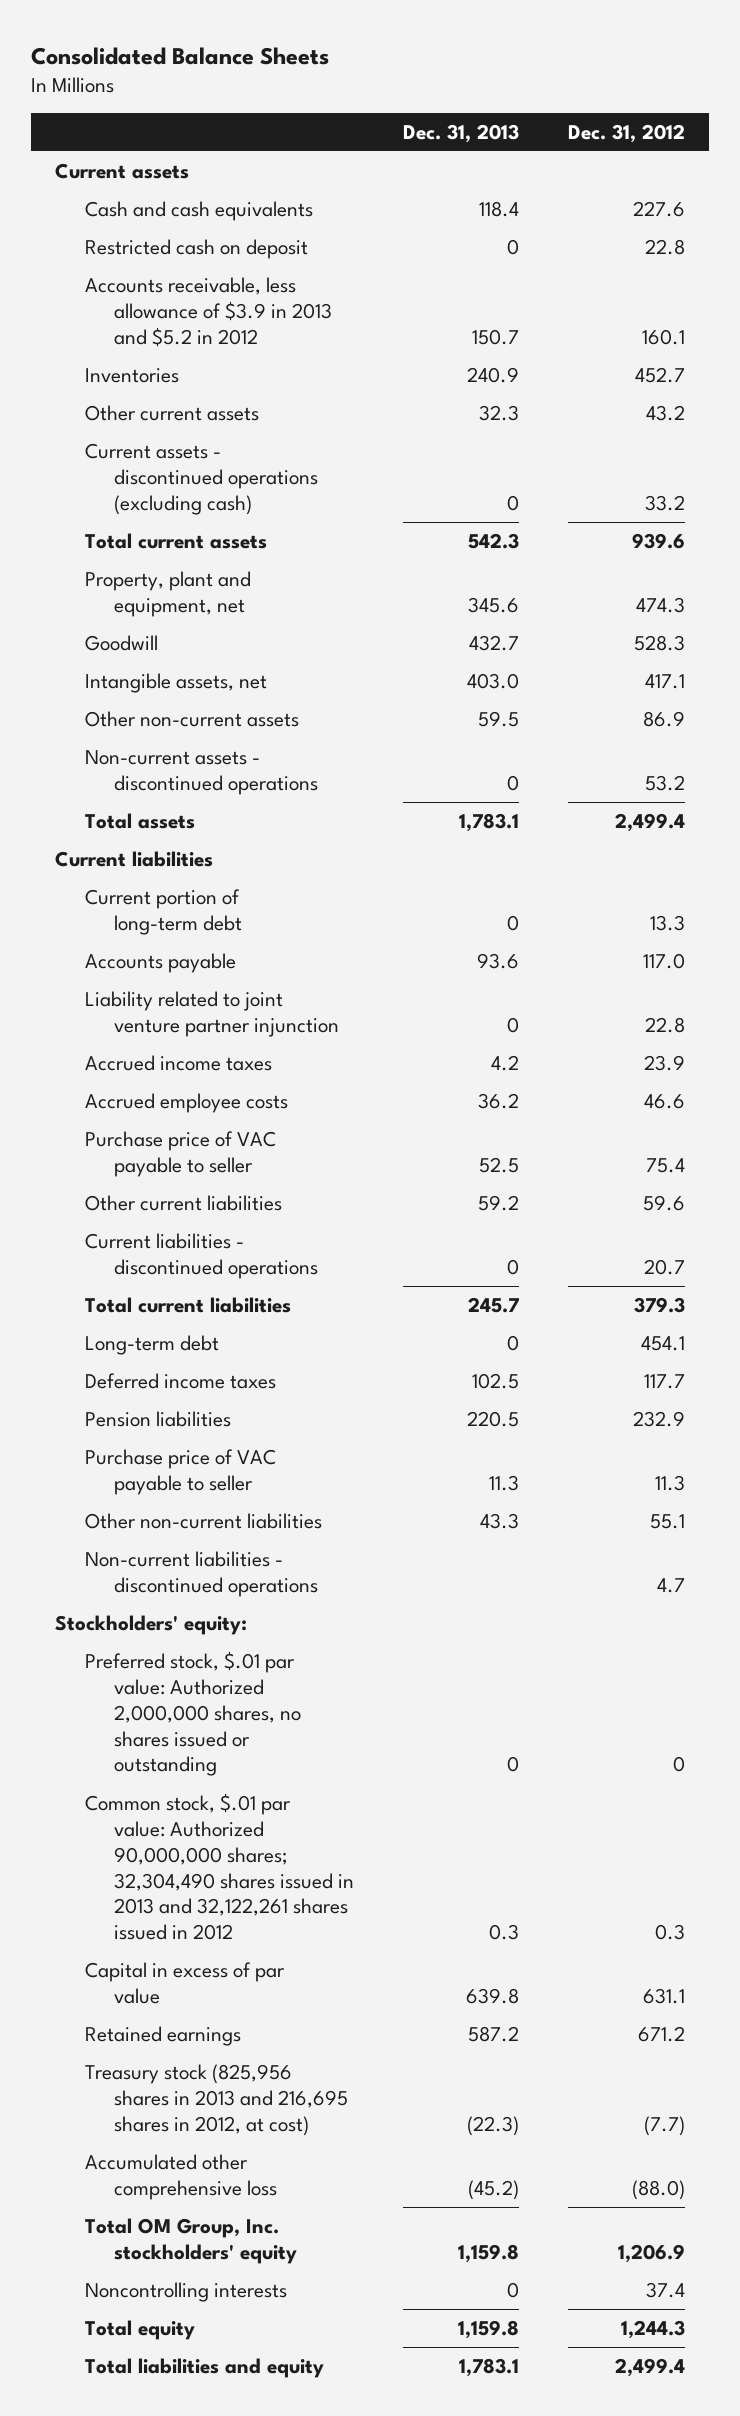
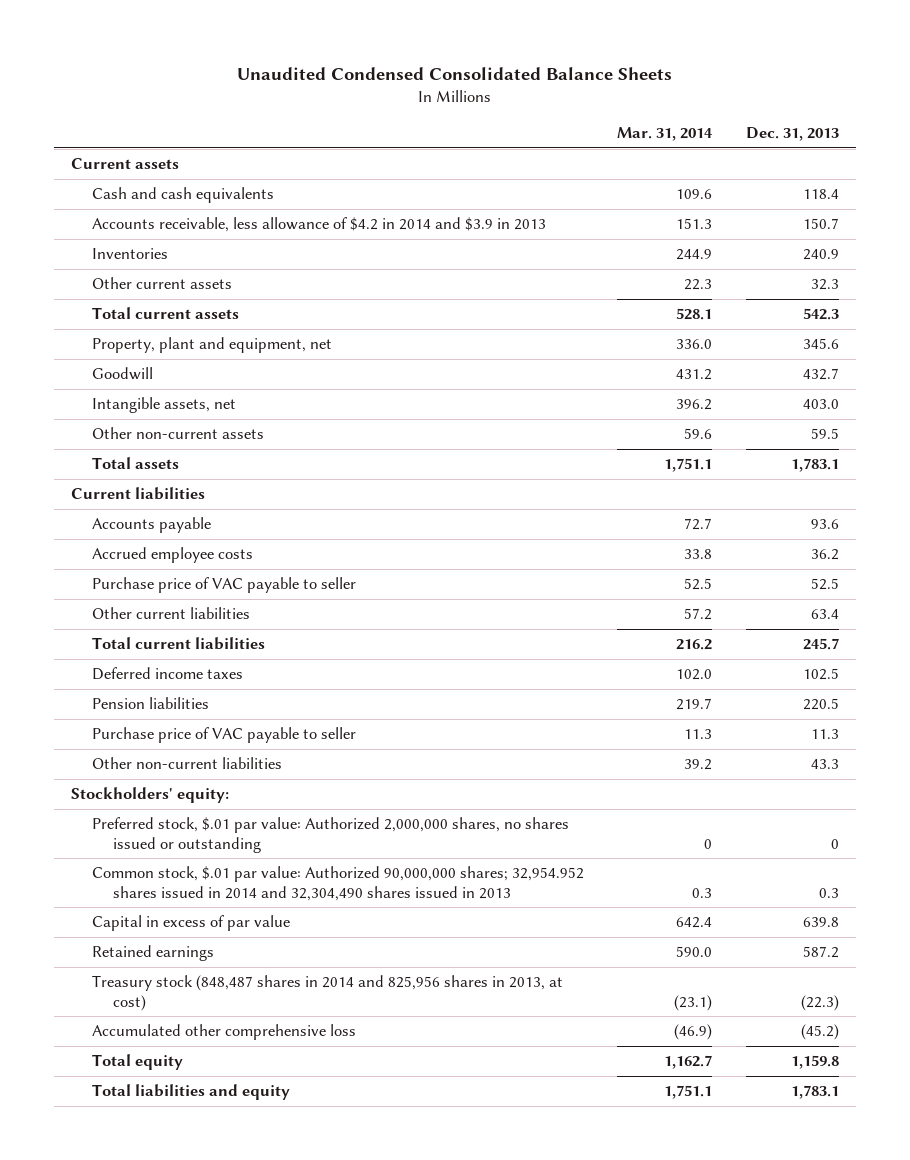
[31,46,330,65] Consolidated Balance Sheets -> [237,66,673,80] Unaudited Condensed Consolidated Balance Sheets
[567,123,685,143] Dec. 31, 2012 -> none
none -> [617,127,714,142] Mar. 31, 2014
[84,238,308,259] Restricted cash on deposit -> none
[84,276,333,347] Accounts receivable, less allowance of $3.9 in 2013 and $5.2 in 2012 -> [91,217,546,233] Accounts receivable, less allowance of $4.2 in 2014 and $3.9 in 2013
[84,442,319,515] Current assets - discontinued operations (excluding cash) -> none
[84,749,319,795] Non-current assets - discontinued operations -> none
[84,888,243,935] Current portion of long-term debt -> none
[84,990,340,1037] Liability related to joint venture partner injunction -> none
[84,1054,272,1071] Accrued income taxes -> none
[84,1232,319,1279] Current liabilities - discontinued operations -> none
[477,1194,519,1211] 59.2 -> [810,609,839,620] 63.4
[84,1334,219,1355] Long-term debt -> none
[84,1550,319,1597] Non-current liabilities - discontinued operations -> none
[84,1792,355,1941] Common stock, $.01 par value: Authorized 90,000,000 shares; 32,304,490 shares issued in 2013 and 32,122,261 shares issued in 2012 -> [91,866,584,901] Common stock, $.01 par value: Authorized 90,000,000 shares; 32,954.952 shares issued in 2014 and 32,304,490 shares issued in 2013
[84,2063,349,2136] Treasury stock (825,956 shares in 2013 and 216,695 shares in 2012, at cost) -> [91,975,563,1011] Treasury stock (848,487 shares in 2014 and 825,956 shares in 2013, at cost)
[84,2217,298,2264] Total OM Group, Inc. stockholders' equity -> none
[84,2281,287,2302] Noncontrolling interests -> none

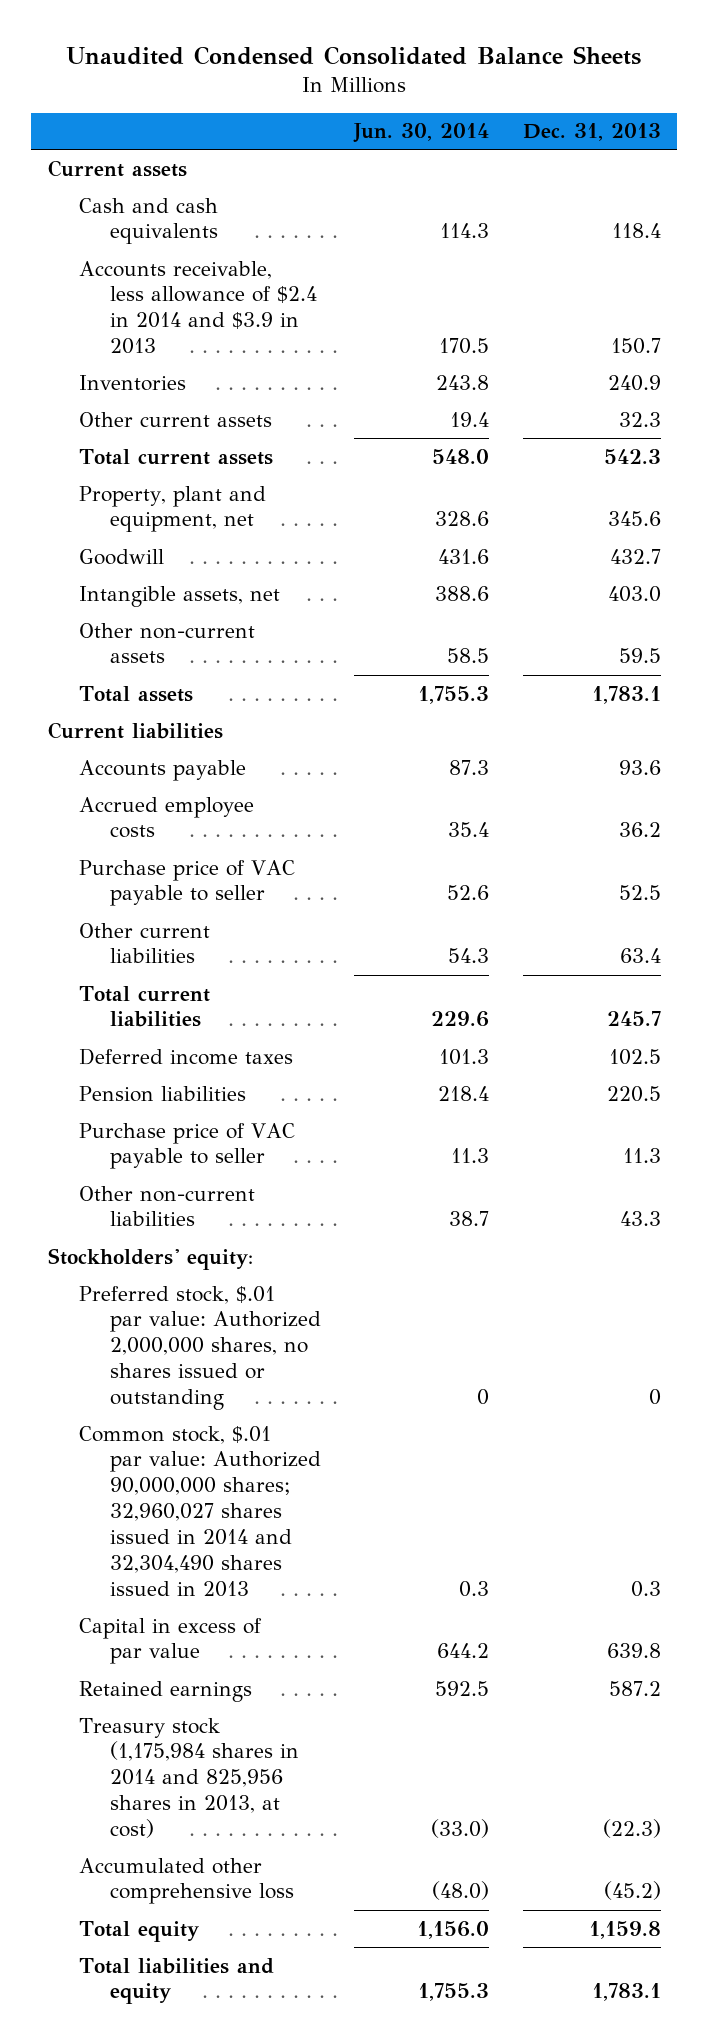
[617,127,714,142] Mar. 31, 2014 -> none
none -> [353,123,490,144] Jun. 30, 2014
[91,217,546,233] Accounts receivable, less allowance of $4.2 in 2014 and $3.9 in 2013 -> [79,260,318,355] Accounts receivable, less allowance of $2.4 in 2014 and $3.9 in 2013
[91,866,584,901] Common stock, $.01 par value: Authorized 90,000,000 shares; 32,954.952 shares issued in 2014 and 32,304,490 shares issued in 2013 -> [79,1425,322,1597] Common stock, $.01 par value: Authorized 90,000,000 shares; 32,960,027 shares issued in 2014 and 32,304,490 shares issued in 2013
[91,975,563,1011] Treasury stock (848,487 shares in 2014 and 825,956 shares in 2013, at cost) -> [79,1717,300,1838] Treasury stock (1,175,984 shares in 2014 and 825,956 shares in 2013, at cost)

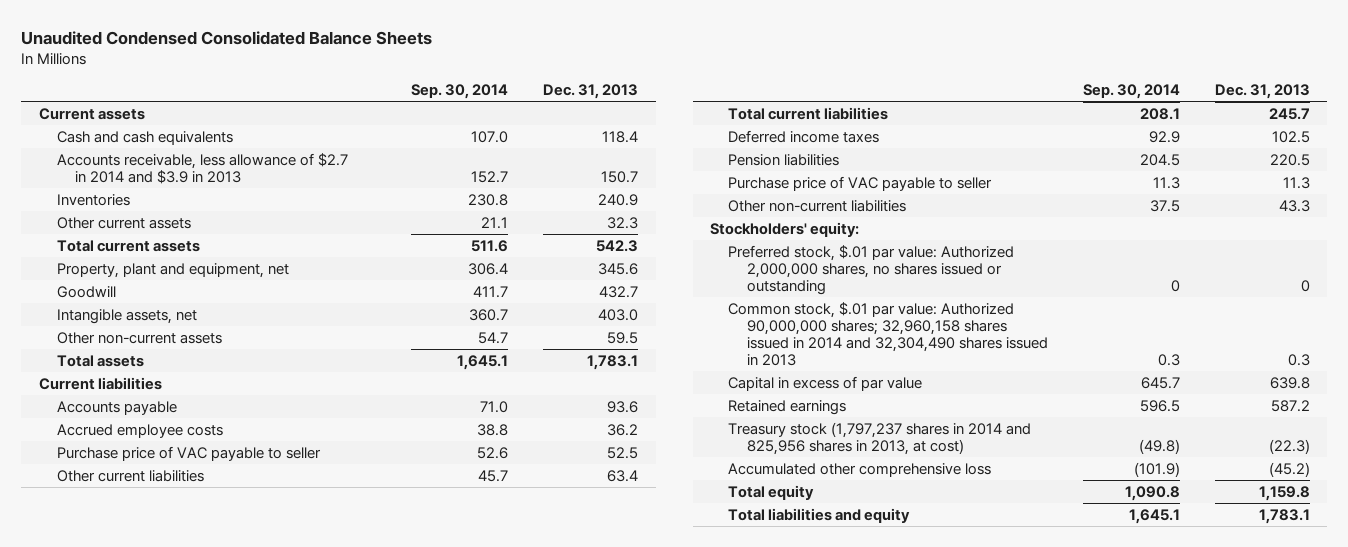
[353,123,490,144] Jun. 30, 2014 -> none
none -> [410,84,508,100] Sep. 30, 2014
[79,260,318,355] Accounts receivable, less allowance of $2.4 in 2014 and $3.9 in 2013 -> [56,152,348,184] Accounts receivable, less allowance of $2.7 in 2014 and $3.9 in 2013
[79,1425,322,1597] Common stock, $.01 par value: Authorized 90,000,000 shares; 32,960,027 shares issued in 2014 and 32,304,490 shares issued in 2013 -> [728,301,1048,366] Common stock, $.01 par value: Authorized 90,000,000 shares; 32,960,158 shares issued in 2014 and 32,304,490 shares issued in 2013
[79,1717,300,1838] Treasury stock (1,175,984 shares in 2014 and 825,956 shares in 2013, at cost) -> [728,421,1032,455] Treasury stock (1,797,237 shares in 2014 and 825,956 shares in 2013, at cost)

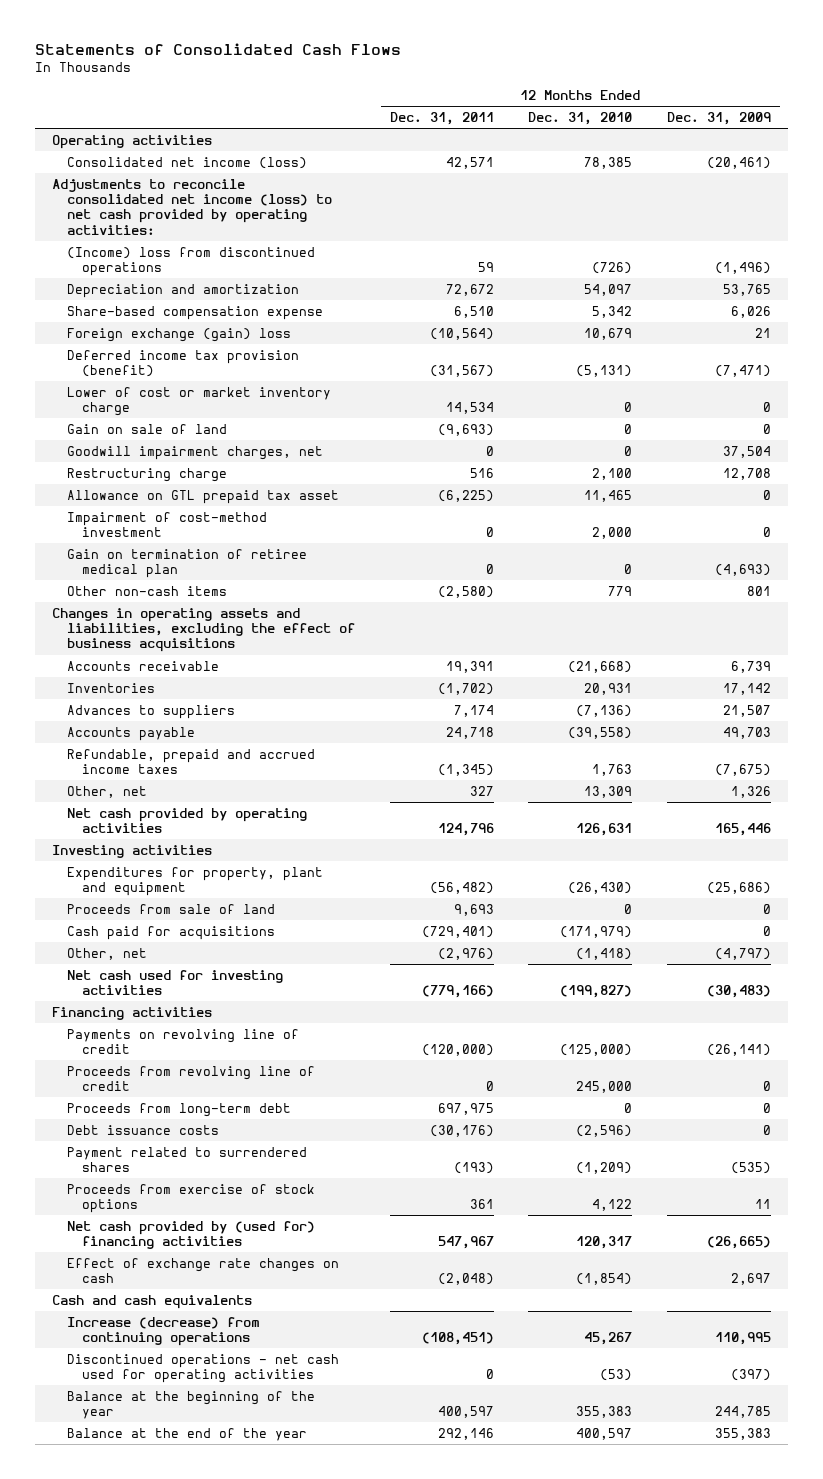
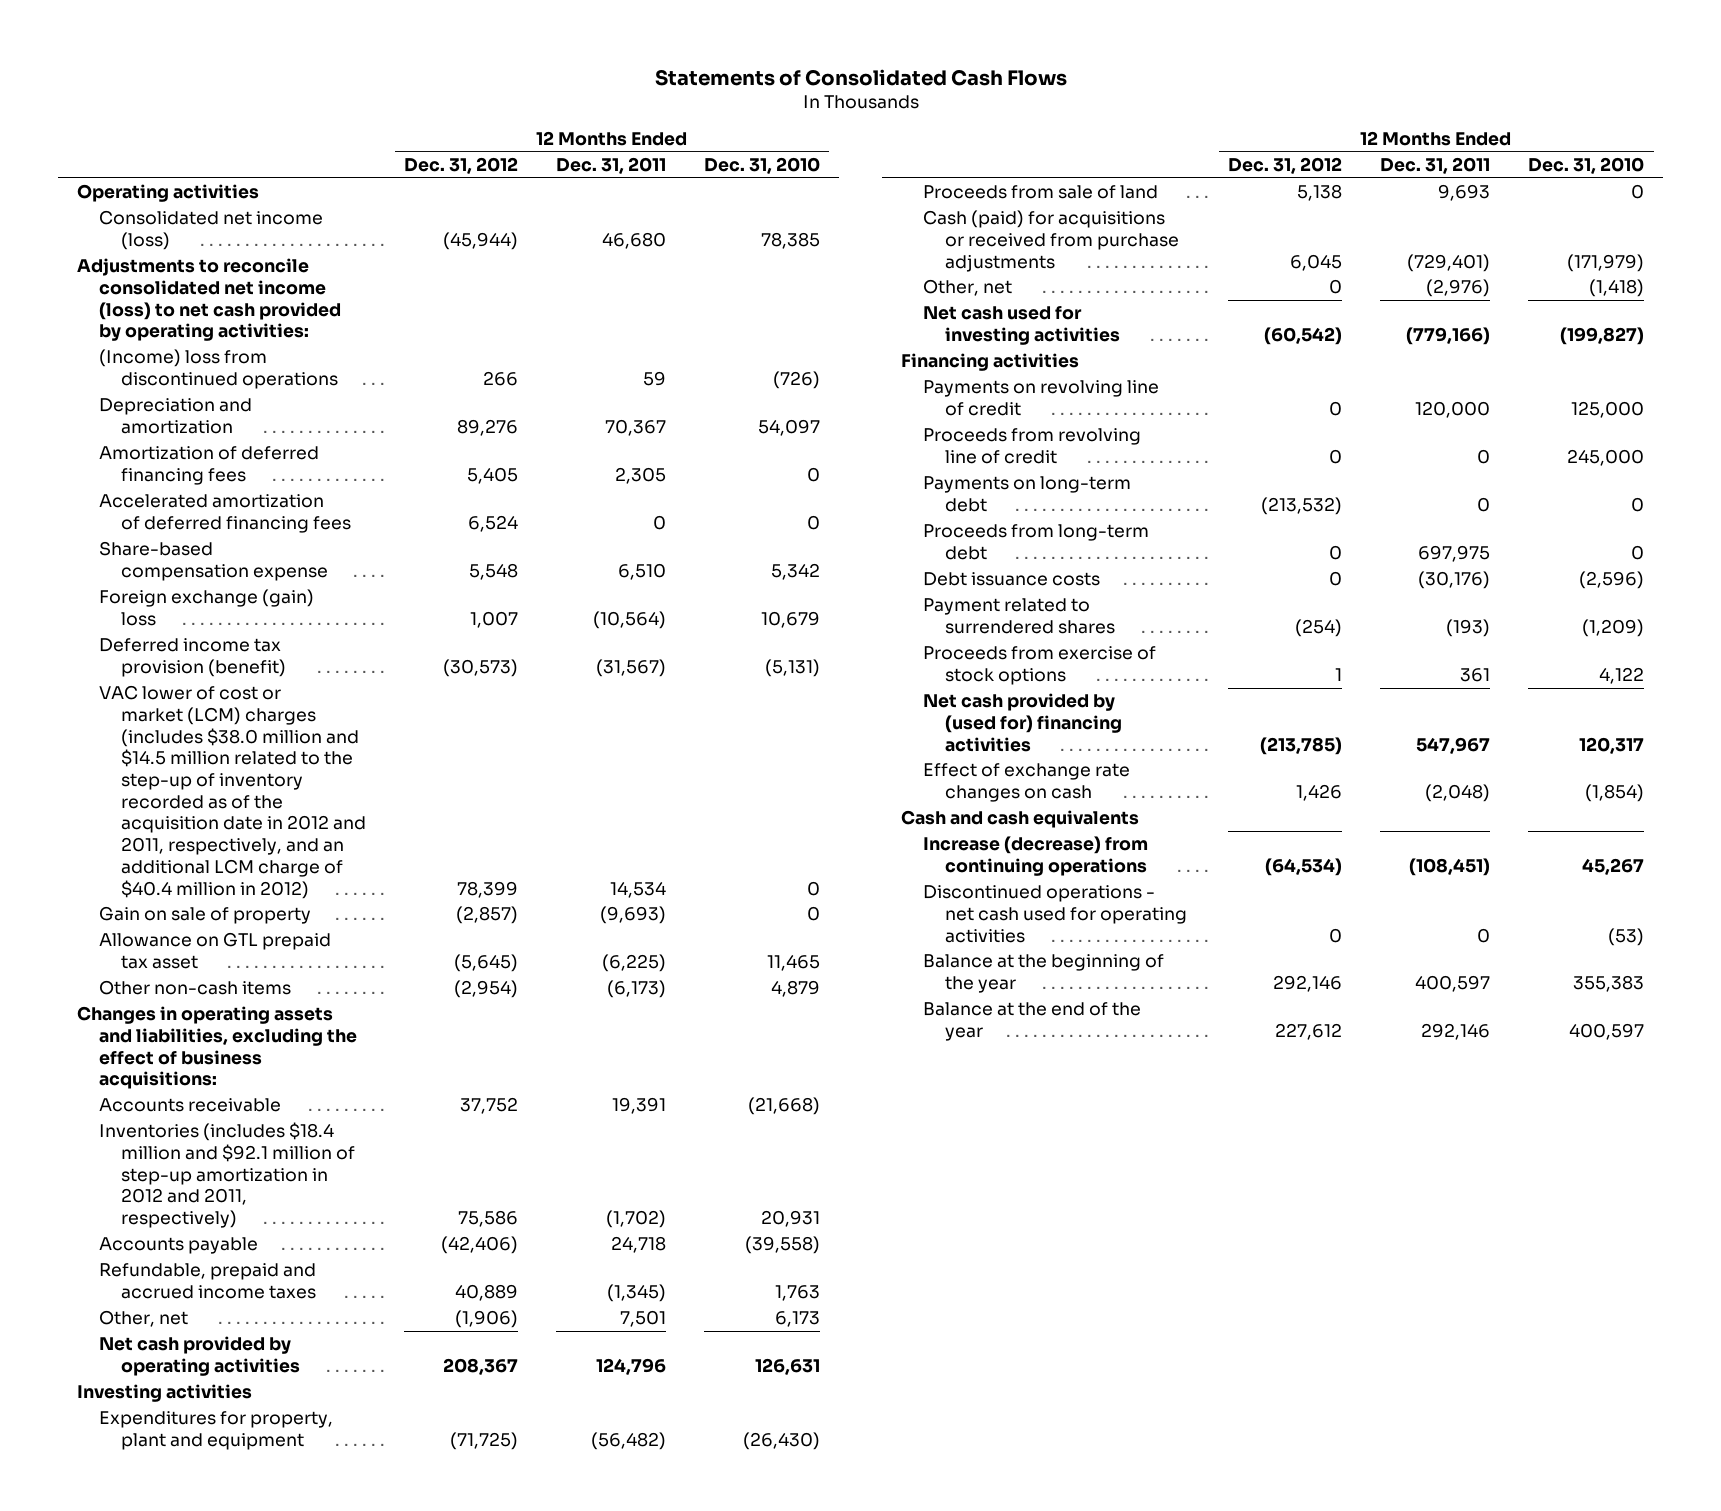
[667,111,772,125] Dec. 31, 2009 -> none
none -> [404,157,519,175] Dec. 31, 2012
[445,156,494,169] 42,571 -> [602,231,667,249] 46,680
[445,283,494,296] 72,672 -> [605,418,667,436] 70,367
none -> [99,446,320,485] Amortization of deferred financing fees
none -> [99,494,352,533] Accelerated amortization of deferred financing fees
[67,445,324,460] Goodwill impairment charges, net -> none
[67,467,228,482] Restructuring charge -> none
[67,386,332,417] Lower of cost or market inventory charge -> [99,685,367,899] VAC lower of cost or market (LCM) charges (includes $38.0 million and $14.5 million related to the step-up of inventory recorded as of the acquisition date in 2012 and 2011, respectively, and an additional LCM charge of $40.4 million in 2012)
[67,423,228,434] Gain on sale of land -> [99,906,312,925] Gain on sale of property
[67,511,268,538] Impairment of cost-method investment -> none
[67,548,308,579] Gain on termination of retiree medical plan -> none
[437,585,494,598] (2,580) -> [607,980,667,999] (6,173)
[608,585,633,596] 779 -> [770,980,820,998] 4,879
[52,607,356,653] Changes in operating assets and liabilities, excluding the effect of business acquisitions -> [77,1006,358,1090] Changes in operating assets and liabilities, excluding the effect of business acquisitions:
[67,704,236,719] Advances to suppliers -> none
[67,682,156,693] Inventories -> [99,1122,356,1229] Inventories (includes $18.4 million and $92.1 million of step-up amortization in 2012 and 2011, respectively)
[469,785,494,796] 327 -> [620,1310,667,1328] 7,501
[584,785,633,798] 13,309 -> [774,1311,820,1328] 6,173
[67,925,276,940] Cash paid for acquisitions -> [923,210,1180,272] Cash (paid) for acquisitions or received from purchase adjustments
[421,1044,494,1057] (120,000) -> [1415,400,1491,418] 120,000
[560,1044,633,1057] (125,000) -> [1571,400,1645,418] 125,000
none -> [923,476,1132,512] Payments on long-term debt

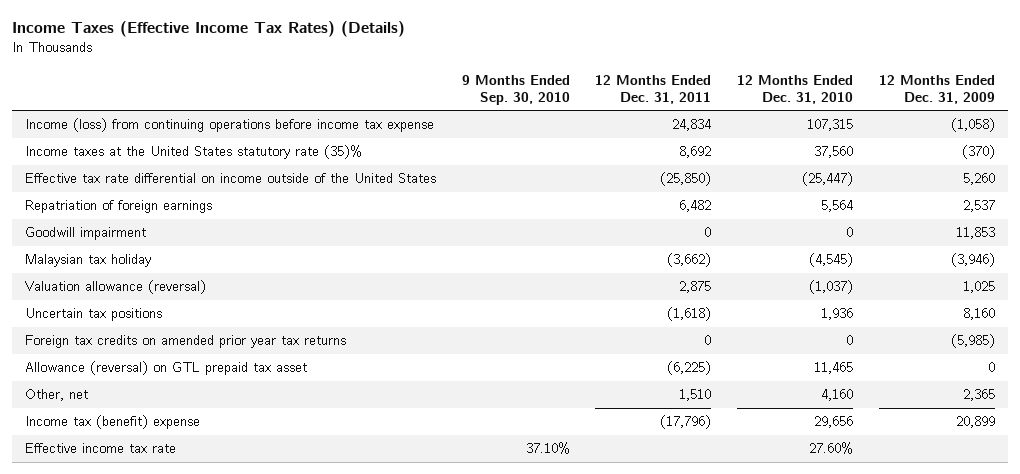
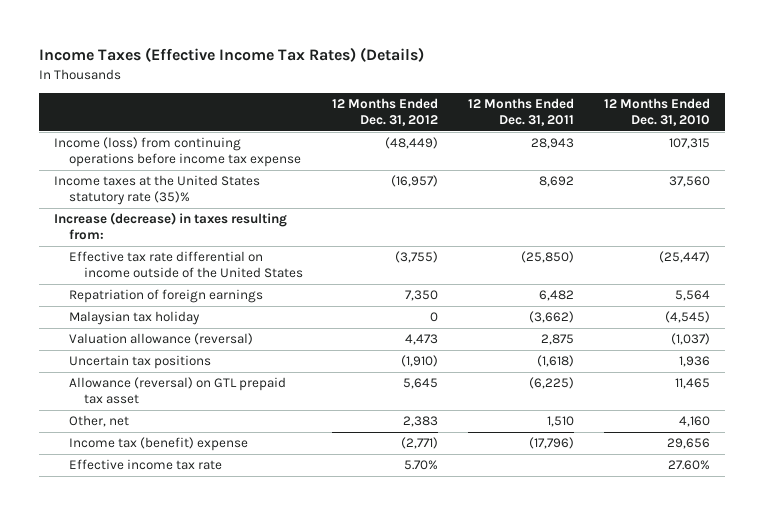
[461,74,570,105] 9 Months Ended Sep. 30, 2010 -> none
[878,74,995,104] 12 Months Ended Dec. 31, 2009 -> none
none -> [332,97,439,127] 12 Months Ended Dec. 31, 2012
[672,119,712,132] 24,834 -> [531,138,575,150] 28,943
none -> [53,212,287,241] Increase (decrease) in taxes resulting from:
[24,227,146,241] Goodwill impairment -> none
[24,335,346,349] Foreign tax credits on amended prior year tax returns -> none

